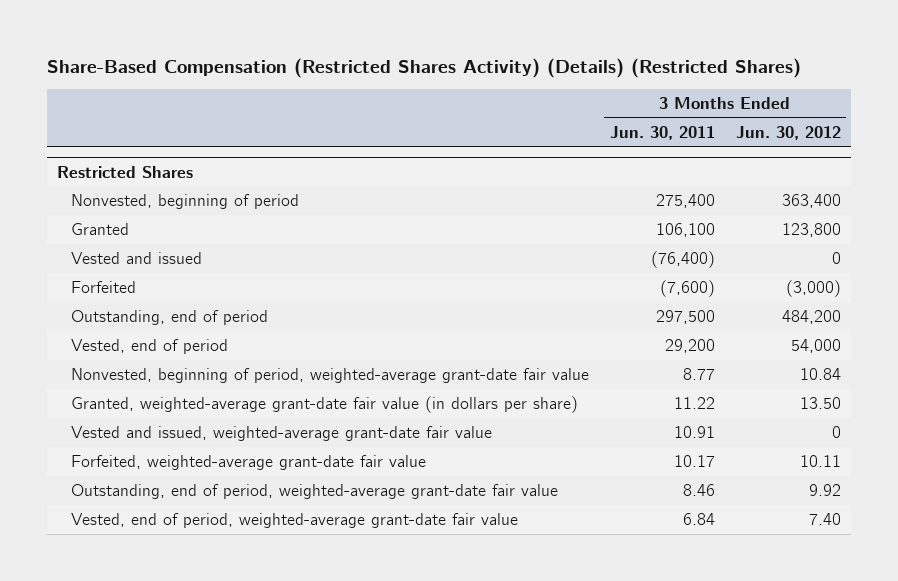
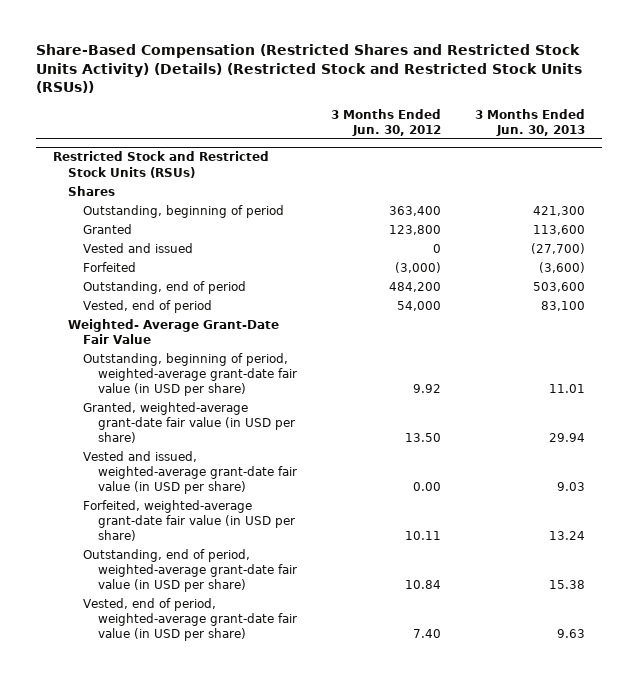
[46,57,801,78] Share-Based Compensation (Restricted Shares Activity) (Details) (Restricted Shares) -> [35,43,582,94] Share-Based Compensation (Restricted Shares and Restricted Stock Units Activity) (Details) (Restricted Stock and Restricted Stock Units (RSUs))
[609,125,715,140] Jun. 30, 2011 -> none
none -> [474,108,585,136] 3 Months Ended Jun. 30, 2013
[57,165,194,178] Restricted Shares -> none
none -> [52,151,269,178] Restricted Stock and Restricted Stock Units (RSUs)
none -> [67,185,115,196] Shares
[70,194,299,210] Nonvested, beginning of period -> [82,204,284,218] Outstanding, beginning of period
none -> [67,318,279,345] Weighted- Average Grant-Date Fair Value
[70,368,589,384] Nonvested, beginning of period, weighted-average grant-date fair value -> [82,352,297,397] Outstanding, beginning of period, weighted-average grant-date fair value (in USD per share)
[799,368,841,381] 10.84 -> [412,384,441,394] 9.92
[70,396,578,414] Granted, weighted-average grant-date fair value (in dollars per share) -> [82,401,295,444] Granted, weighted-average grant-date fair value (in USD per share)
[70,426,492,442] Vested and issued, weighted-average grant-date fair value -> [82,450,297,495] Vested and issued, weighted-average grant-date fair value (in USD per share)
[831,426,841,439] 0 -> [412,482,441,492] 0.00
[70,455,426,471] Forfeited, weighted-average grant-date fair value -> [82,499,295,542] Forfeited, weighted-average grant-date fair value (in USD per share)
[70,484,558,500] Outstanding, end of period, weighted-average grant-date fair value -> [82,548,297,593] Outstanding, end of period, weighted-average grant-date fair value (in USD per share)
[808,484,841,497] 9.92 -> [404,580,441,590] 10.84
[70,513,518,529] Vested, end of period, weighted-average grant-date fair value -> [82,597,297,642] Vested, end of period, weighted-average grant-date fair value (in USD per share)

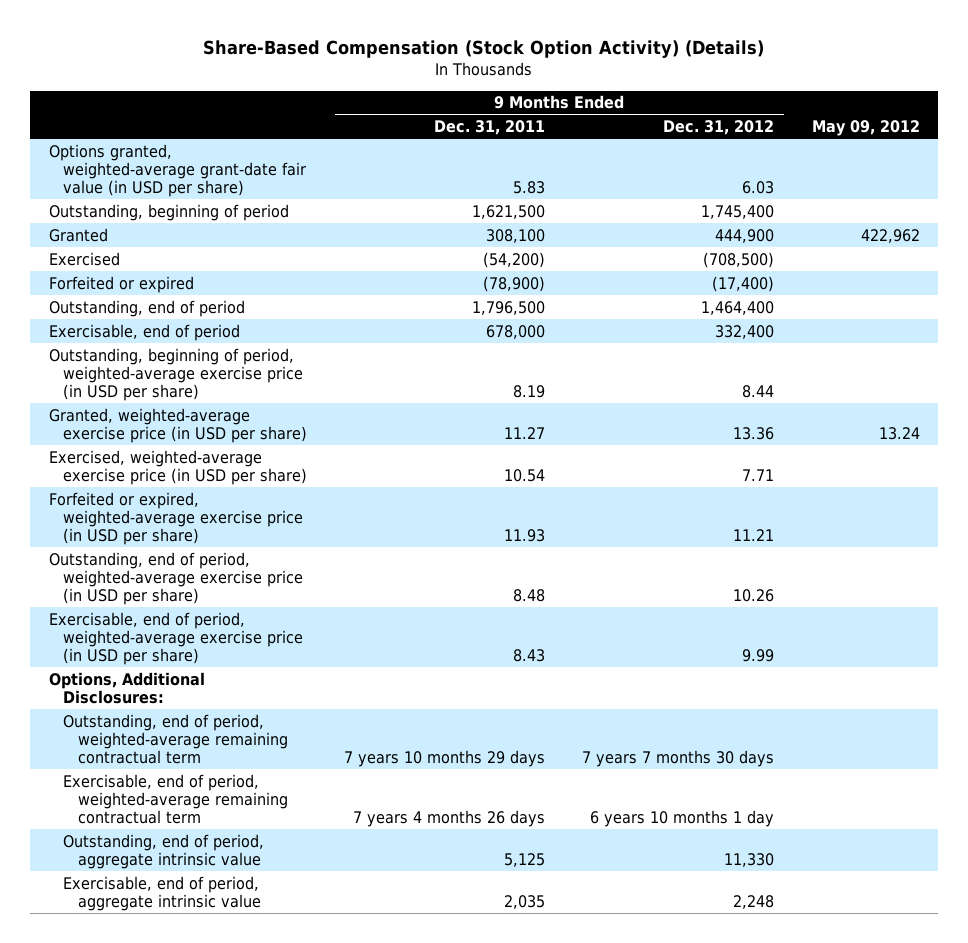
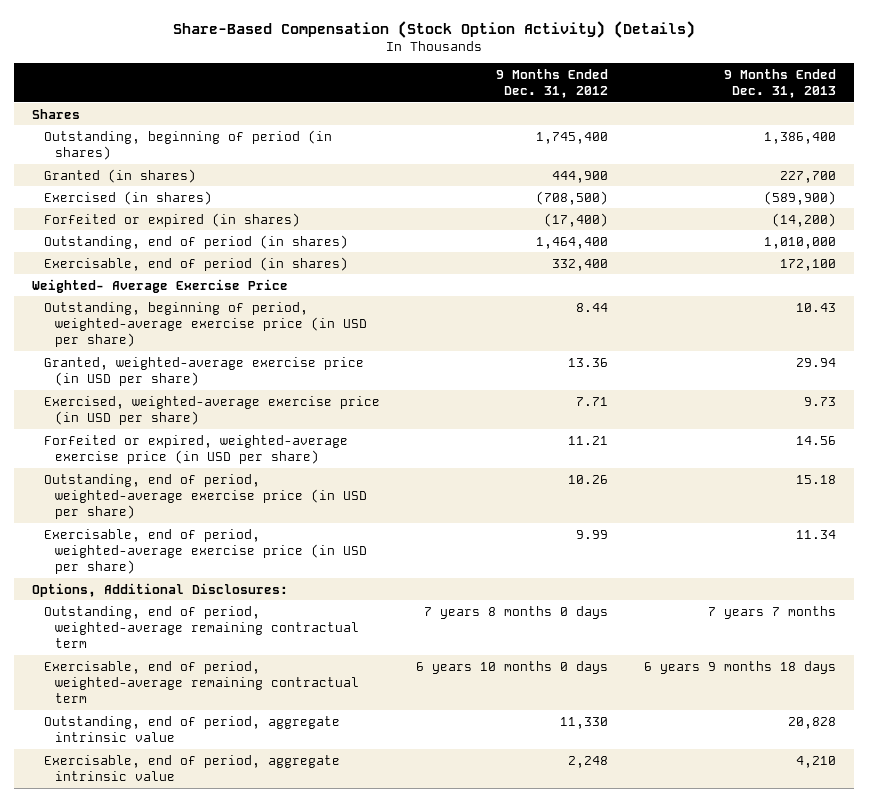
[434,119,546,135] Dec. 31, 2011 -> none
[811,119,920,136] May 09, 2012 -> none
none -> [724,68,837,98] 9 Months Ended Dec. 31, 2013
[48,143,307,198] Options granted, weighted-average grant-date fair value (in USD per share) -> none
none -> [32,108,81,119] Shares
[48,203,289,221] Outstanding, beginning of period -> [43,129,332,160] Outstanding, beginning of period (in shares)
[48,227,108,242] Granted -> [43,168,196,183] Granted (in shares)
[48,251,120,266] Exercised -> [43,190,212,205] Exercised (in shares)
[48,275,194,293] Forfeited or expired -> [43,212,300,227] Forfeited or expired (in shares)
[48,299,245,317] Outstanding, end of period -> [43,234,348,249] Outstanding, end of period (in shares)
[48,323,240,341] Exercisable, end of period -> [43,256,348,271] Exercisable, end of period (in shares)
none -> [32,278,289,293] Weighted- Average Exercise Price
[582,750,775,768] 7 years 7 months 30 days -> [423,605,608,619] 7 years 8 months 0 days
[590,810,775,828] 6 years 10 months 1 day -> [415,660,608,674] 6 years 10 months 0 days

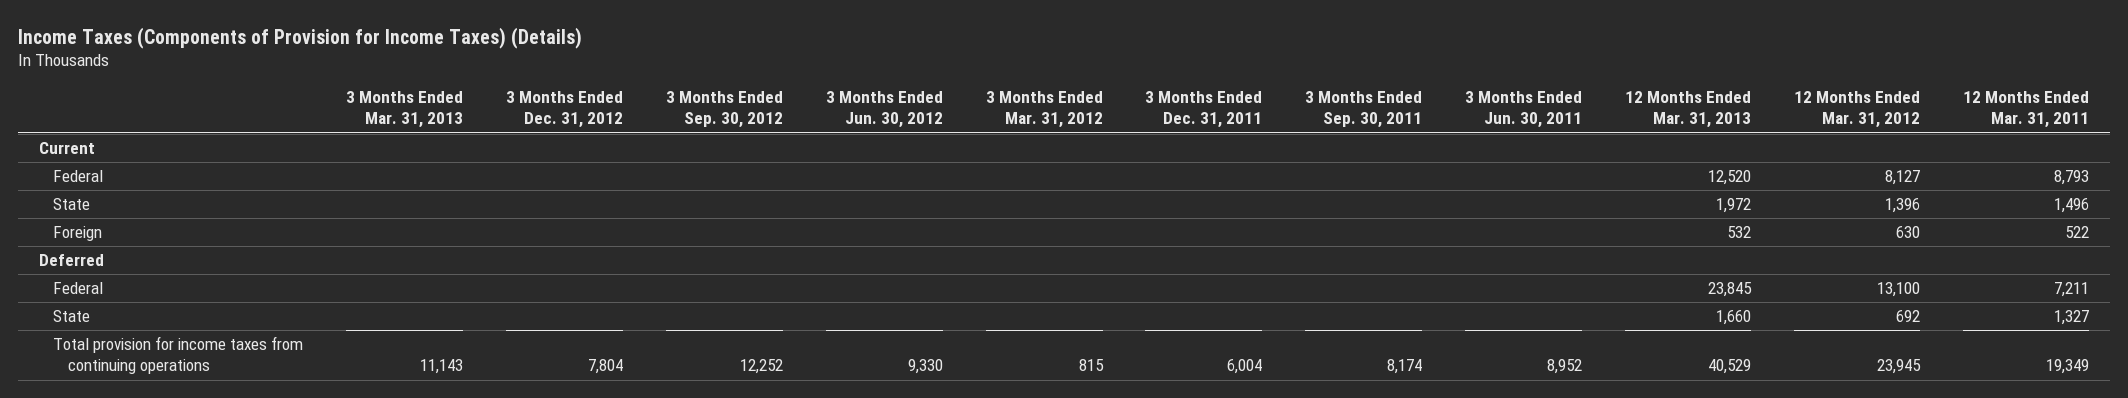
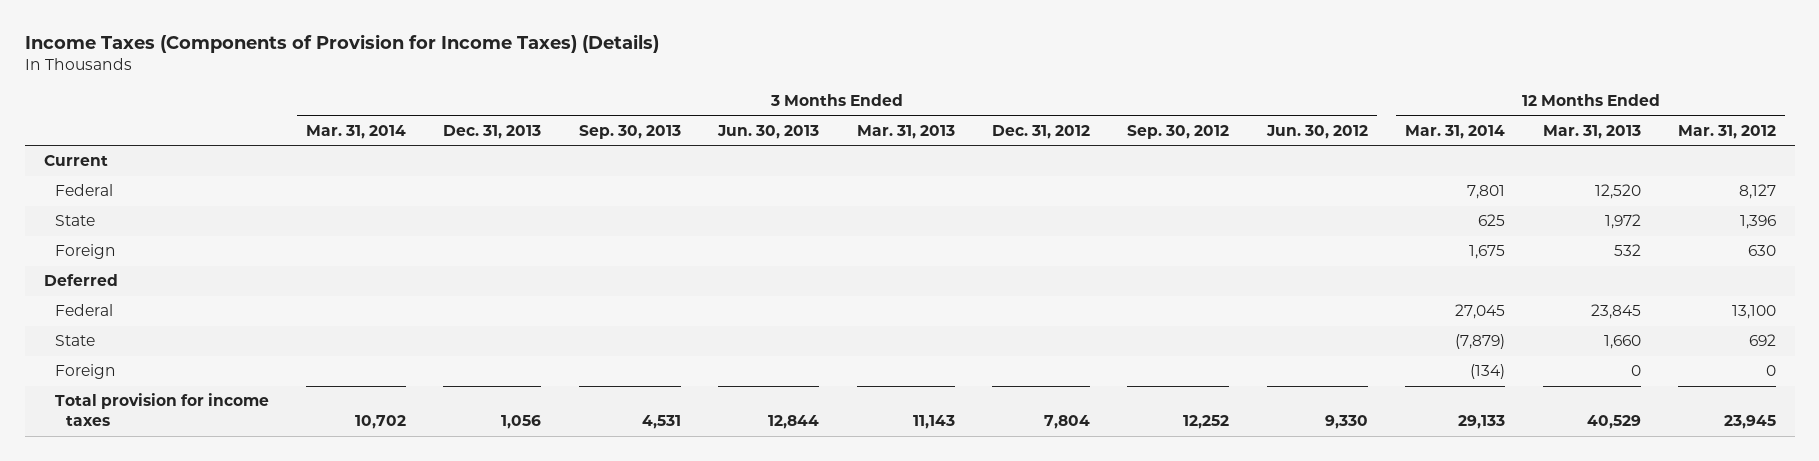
[985,91,1103,129] 3 Months Ended Mar. 31, 2012 -> none
[1145,91,1263,129] 3 Months Ended Dec. 31, 2011 -> none
[1305,91,1423,129] 3 Months Ended Sep. 30, 2011 -> none
[1465,91,1583,129] 3 Months Ended Jun. 30, 2011 -> none
[1962,91,2089,129] 12 Months Ended Mar. 31, 2011 -> none
none -> [306,124,407,139] Mar. 31, 2014
none -> [443,124,542,139] Dec. 31, 2013
none -> [578,124,681,139] Sep. 30, 2013
none -> [717,124,820,139] Jun. 30, 2013
none -> [1405,124,1506,139] Mar. 31, 2014
none -> [54,364,116,380] Foreign
[53,336,304,375] Total provision for income taxes from continuing operations -> [54,393,269,427] Total provision for income taxes

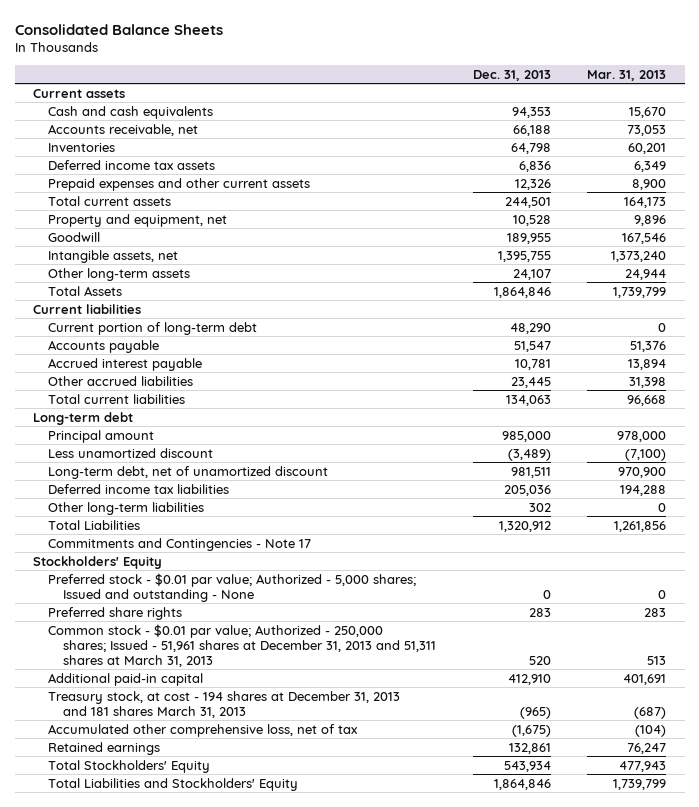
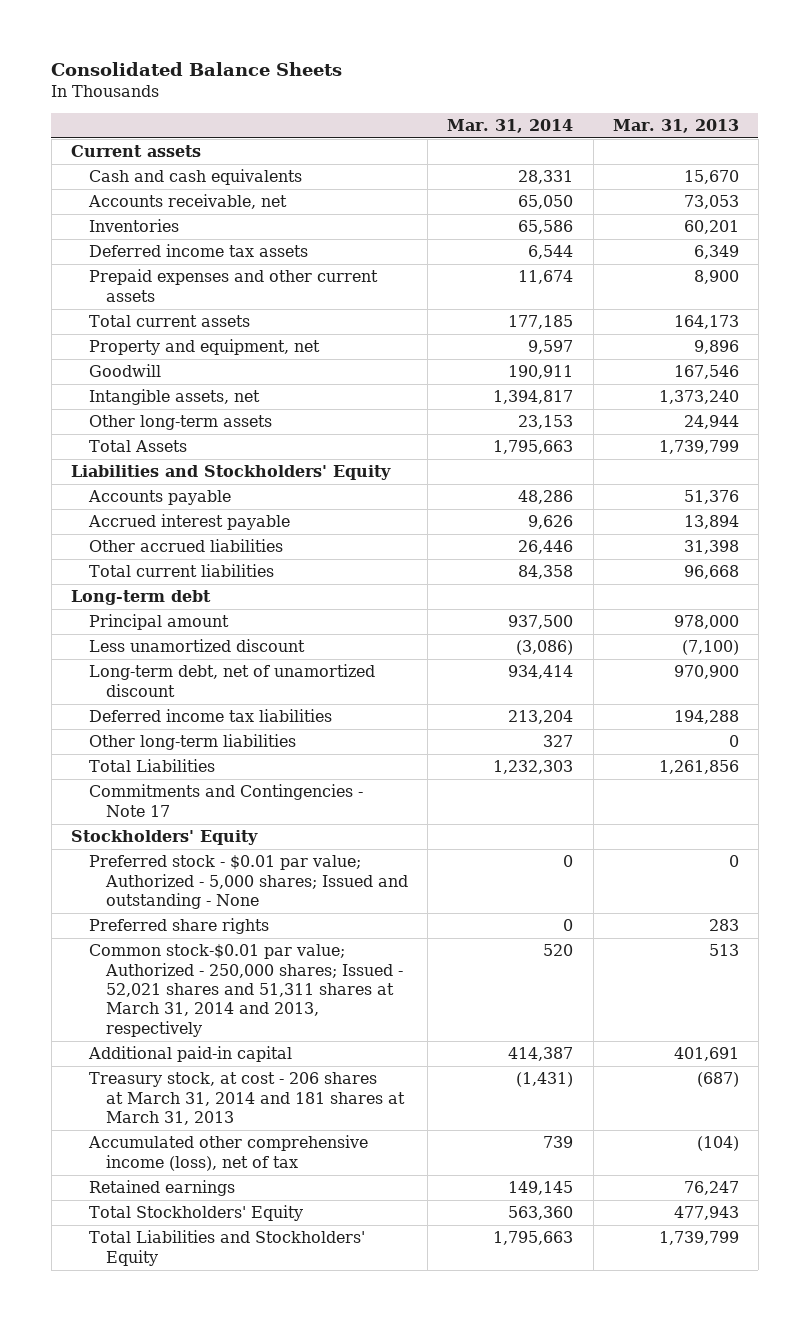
[472,69,551,81] Dec. 31, 2013 -> none
none -> [447,119,574,134] Mar. 31, 2014
[33,303,142,314] Current liabilities -> none
[48,321,258,335] Current portion of long-term debt -> none
none -> [70,465,391,481] Liabilities and Stockholders' Equity
[48,623,437,667] Common stock - $0.01 par value; Authorized - 250,000 shares; Issued - 51,961 shares at December 31, 2013 and 51,311 shares at March 31, 2013 -> [88,944,404,1037] Common stock-$0.01 par value; Authorized - 250,000 shares; Issued - 52,021 shares and 51,311 shares at March 31, 2014 and 2013, respectively
[48,690,401,718] Treasury stock, at cost - 194 shares at December 31, 2013 and 181 shares March 31, 2013 -> [88,1072,406,1126] Treasury stock, at cost - 206 shares at March 31, 2014 and 181 shares at March 31, 2013
[48,723,359,737] Accumulated other comprehensive loss, net of tax -> [87,1135,368,1171] Accumulated other comprehensive income (loss), net of tax

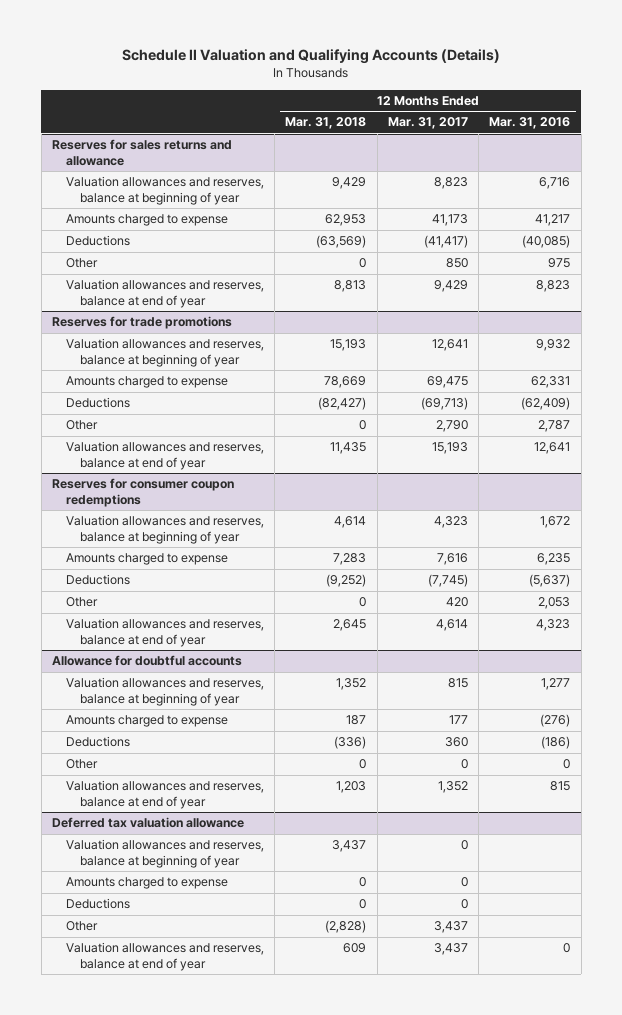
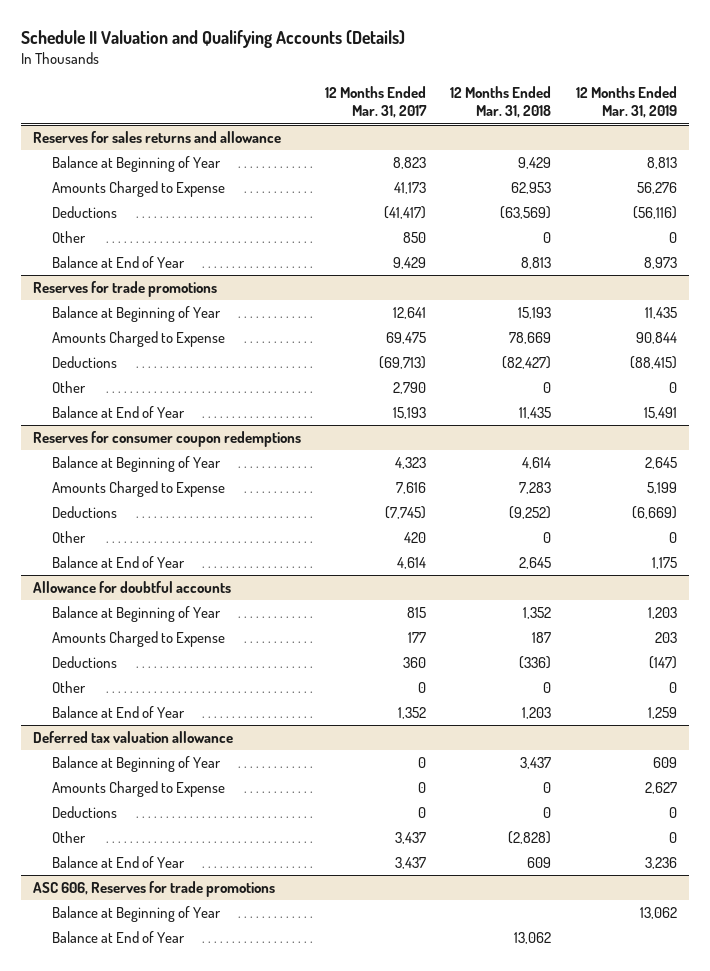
[489,117,571,130] Mar. 31, 2016 -> none
none -> [575,85,677,119] 12 Months Ended Mar. 31, 2019
[65,176,264,205] Valuation allowances and reserves, balance at beginning of year -> [51,156,221,173] Balance at Beginning of Year
[65,214,228,227] Amounts charged to expense -> [51,181,225,198] Amounts Charged to Expense
[65,279,264,308] Valuation allowances and reserves, balance at end of year -> [51,256,185,269] Balance at End of Year
[65,338,264,367] Valuation allowances and reserves, balance at beginning of year -> [51,306,221,323] Balance at Beginning of Year
[65,376,228,389] Amounts charged to expense -> [51,331,225,348] Amounts Charged to Expense
[65,441,264,470] Valuation allowances and reserves, balance at end of year -> [51,406,185,419] Balance at End of Year
[65,515,264,544] Valuation allowances and reserves, balance at beginning of year -> [51,456,221,473] Balance at Beginning of Year
[65,553,228,566] Amounts charged to expense -> [51,481,225,498] Amounts Charged to Expense
[65,618,264,647] Valuation allowances and reserves, balance at end of year -> [51,556,185,569] Balance at End of Year
[65,677,264,706] Valuation allowances and reserves, balance at beginning of year -> [51,606,221,623] Balance at Beginning of Year
[65,715,228,728] Amounts charged to expense -> [51,631,225,648] Amounts Charged to Expense
[65,780,264,809] Valuation allowances and reserves, balance at end of year -> [51,706,185,719] Balance at End of Year
[65,839,264,868] Valuation allowances and reserves, balance at beginning of year -> [51,756,221,773] Balance at Beginning of Year
[65,877,228,890] Amounts charged to expense -> [51,781,225,798] Amounts Charged to Expense
[65,942,264,971] Valuation allowances and reserves, balance at end of year -> [51,856,185,869] Balance at End of Year
none -> [32,881,275,898] ASC 606, Reserves for trade promotions
none -> [51,906,221,923] Balance at Beginning of Year
none -> [51,931,185,944] Balance at End of Year

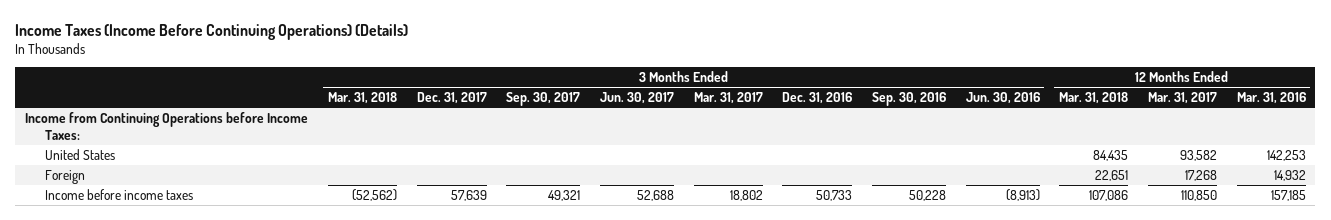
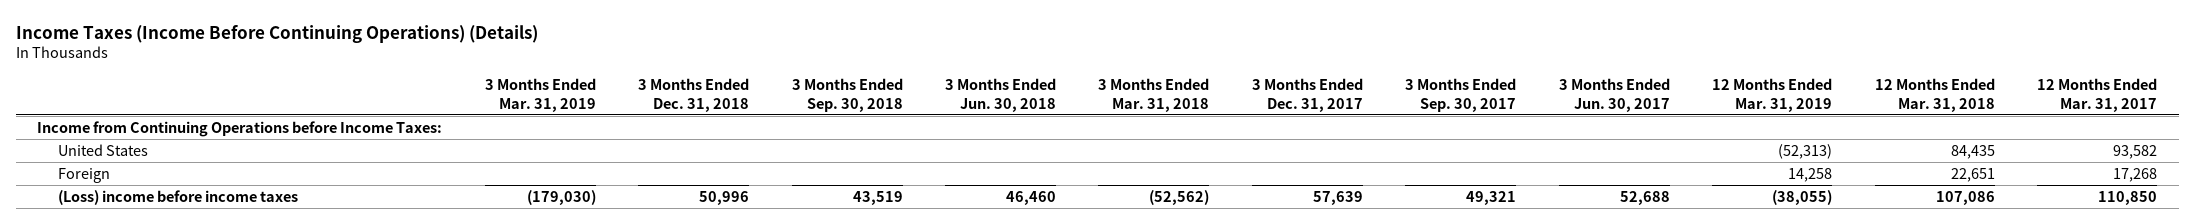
[693,92,763,105] Mar. 31, 2017 -> none
[782,92,853,105] Dec. 31, 2016 -> none
[871,92,946,107] Sep. 30, 2016 -> none
[965,92,1040,105] Jun. 30, 2016 -> none
[1236,92,1306,105] Mar. 31, 2016 -> none
none -> [484,78,596,112] 3 Months Ended Mar. 31, 2019
none -> [638,78,750,112] 3 Months Ended Dec. 31, 2018
none -> [791,78,903,112] 3 Months Ended Sep. 30, 2018
none -> [944,78,1056,112] 3 Months Ended Jun. 30, 2018
none -> [1712,78,1833,112] 12 Months Ended Mar. 31, 2019
[45,188,194,200] Income before income taxes -> [58,190,299,206] (Loss) income before income taxes

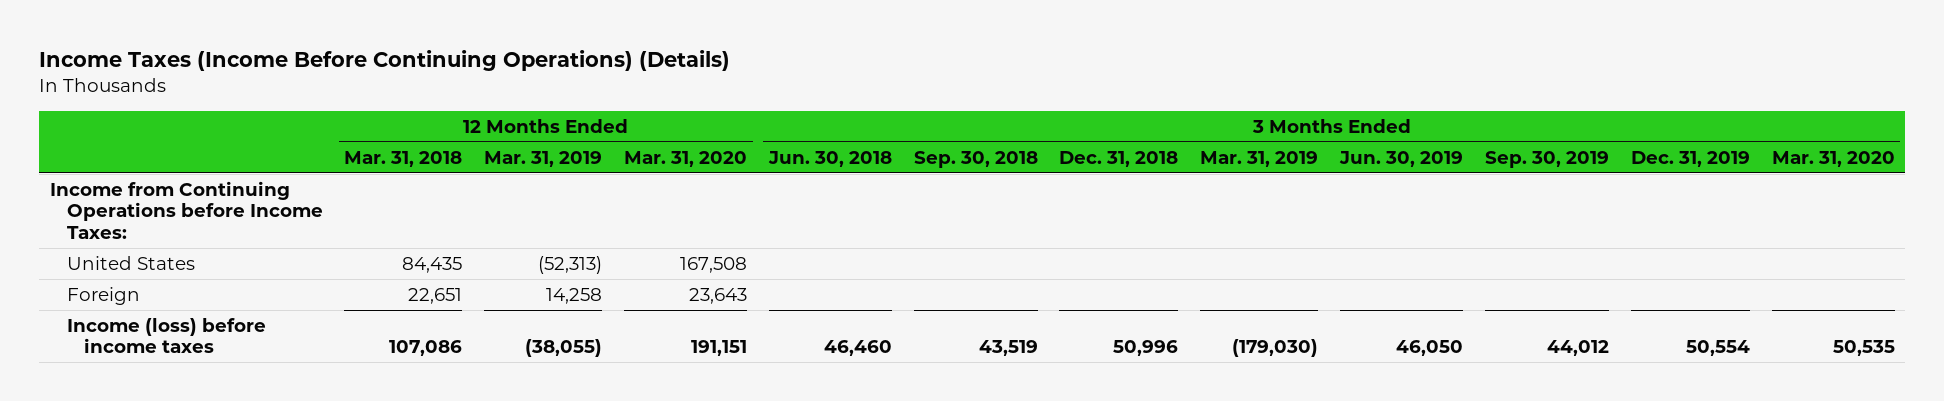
[1098,78,1210,112] 3 Months Ended Mar. 31, 2018 -> none
[1251,78,1363,112] 3 Months Ended Dec. 31, 2017 -> none
[1405,78,1517,112] 3 Months Ended Sep. 30, 2017 -> none
[1558,78,1670,112] 3 Months Ended Jun. 30, 2017 -> none
[2037,78,2158,112] 12 Months Ended Mar. 31, 2017 -> none
none -> [624,150,748,167] Mar. 31, 2020
none -> [1339,150,1464,167] Jun. 30, 2019
none -> [1484,150,1609,168] Sep. 30, 2019
none -> [1630,150,1750,167] Dec. 31, 2019
none -> [1771,150,1895,167] Mar. 31, 2020
[58,190,299,206] (Loss) income before income taxes -> [66,317,266,354] Income (loss) before income taxes

